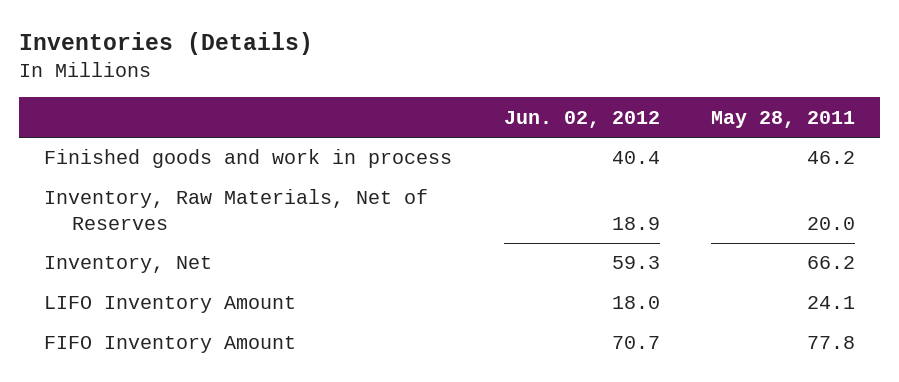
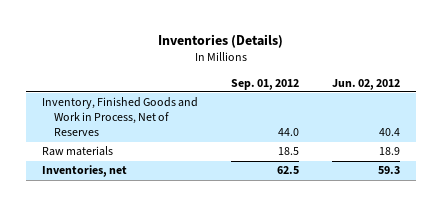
[710,110,855,128] May 28, 2011 -> none
none -> [230,78,299,90] Sep. 01, 2012
[44,296,297,314] LIFO Inventory Amount -> none
[44,336,297,354] FIFO Inventory Amount -> none
[44,149,453,169] Finished goods and work in process -> [42,97,199,137] Inventory, Finished Goods and Work in Process, Net of Reserves
[44,189,429,230] Inventory, Raw Materials, Net of Reserves -> [42,146,114,157] Raw materials
[44,256,213,274] Inventory, Net -> [42,165,128,178] Inventories, net

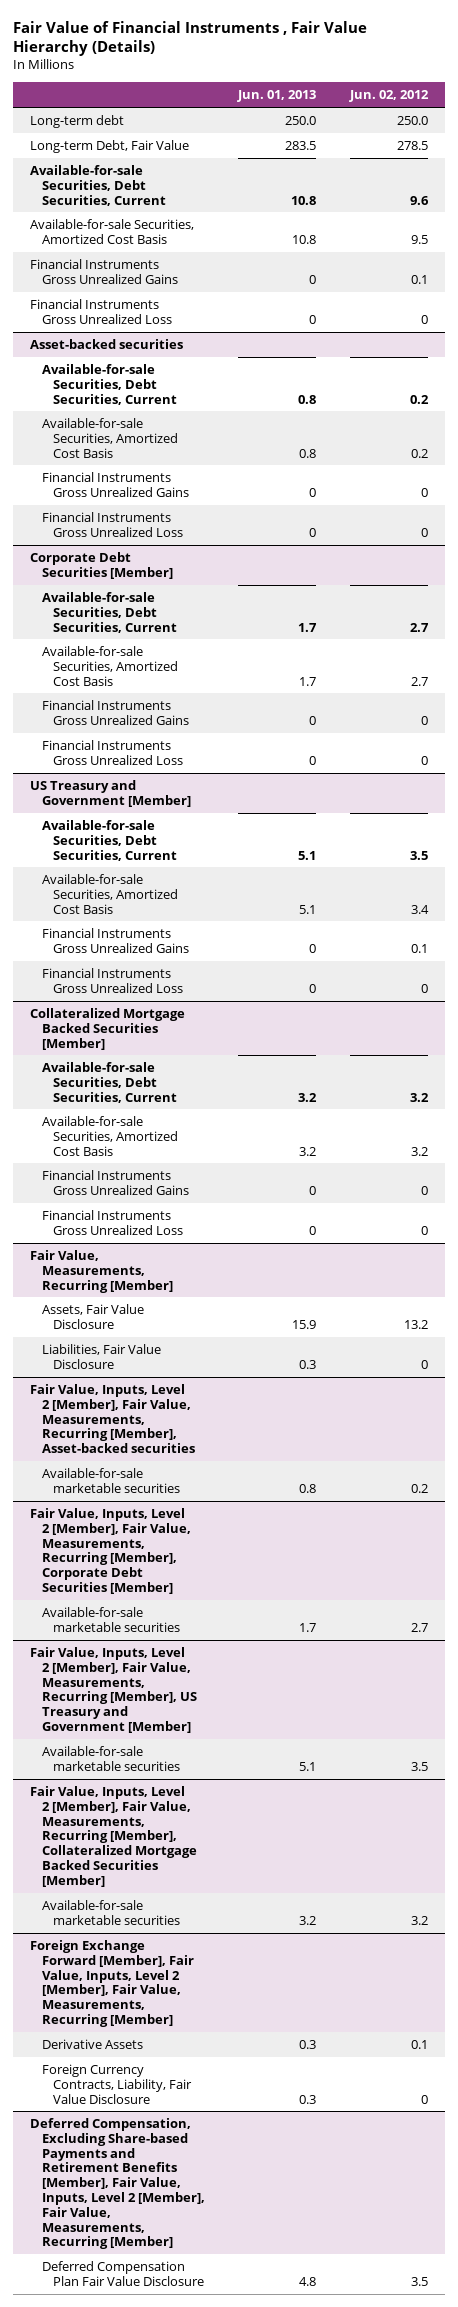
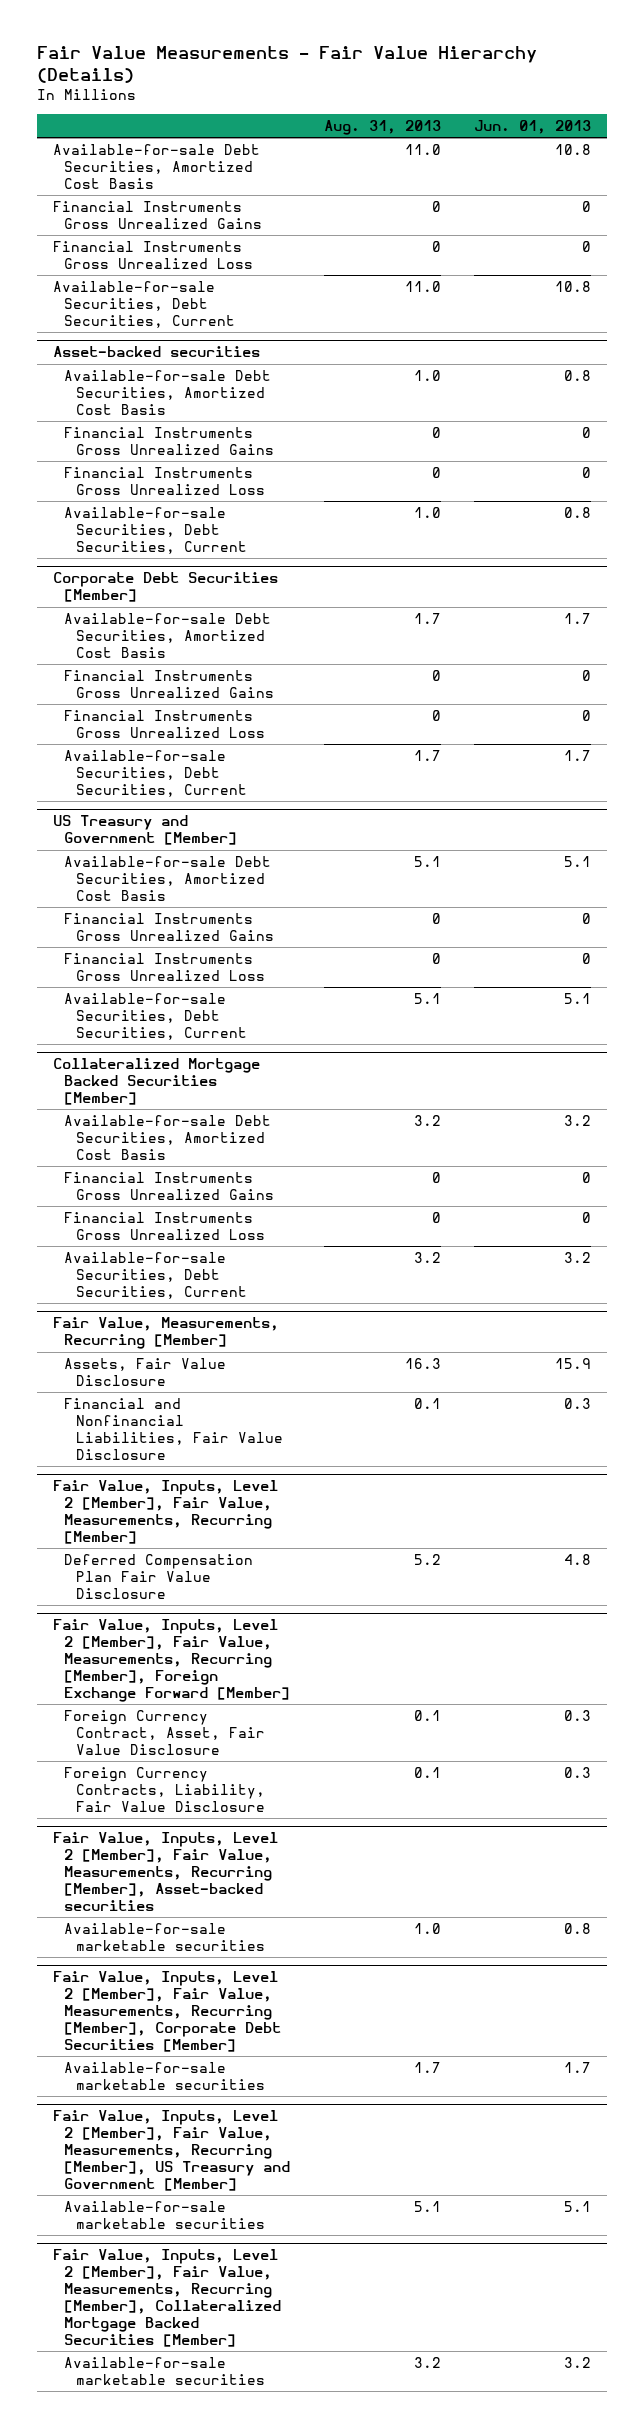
[13,20,368,57] Fair Value of Financial Instruments , Fair Value Hierarchy (Details) -> [36,45,537,83] Fair Value Measurements - Fair Value Hierarchy (Details)
[349,90,430,103] Jun. 02, 2012 -> none
none -> [323,120,441,136] Aug. 31, 2013
[30,114,125,128] Long-term debt -> none
[30,139,190,153] Long-term Debt, Fair Value -> none
[30,218,195,244] Available-for-sale Securities, Amortized Cost Basis -> [53,144,261,189] Available-for-sale Debt Securities, Amortized Cost Basis
[30,164,166,206] Available-for-sale Securities, Debt Securities, Current -> [53,281,236,328] Available-for-sale Securities, Debt Securities, Current
[41,417,179,458] Available-for-sale Securities, Amortized Cost Basis -> [64,370,272,415] Available-for-sale Debt Securities, Amortized Cost Basis
[41,363,178,405] Available-for-sale Securities, Debt Securities, Current -> [64,507,247,554] Available-for-sale Securities, Debt Securities, Current
[41,645,179,686] Available-for-sale Securities, Amortized Cost Basis -> [64,613,272,658] Available-for-sale Debt Securities, Amortized Cost Basis
[41,591,178,633] Available-for-sale Securities, Debt Securities, Current -> [64,750,247,797] Available-for-sale Securities, Debt Securities, Current
[41,873,179,914] Available-for-sale Securities, Amortized Cost Basis -> [64,856,272,901] Available-for-sale Debt Securities, Amortized Cost Basis
[41,819,178,861] Available-for-sale Securities, Debt Securities, Current -> [64,993,247,1040] Available-for-sale Securities, Debt Securities, Current
[41,1115,179,1156] Available-for-sale Securities, Amortized Cost Basis -> [64,1115,272,1160] Available-for-sale Debt Securities, Amortized Cost Basis
[41,1061,178,1103] Available-for-sale Securities, Debt Securities, Current -> [64,1252,247,1299] Available-for-sale Securities, Debt Securities, Current
[41,1343,161,1369] Liabilities, Fair Value Disclosure -> [64,1398,283,1460] Financial and Nonfinancial Liabilities, Fair Value Disclosure
none -> [53,1480,279,1544] Fair Value, Inputs, Level 2 [Member], Fair Value, Measurements, Recurring [Member]
none -> [64,1554,254,1599] Deferred Compensation Plan Fair Value Disclosure
none -> [53,1619,291,1702] Fair Value, Inputs, Level 2 [Member], Fair Value, Measurements, Recurring [Member], Foreign Exchange Forward [Member]
none -> [64,1710,265,1755] Foreign Currency Contract, Asset, Fair Value Disclosure
none -> [64,1767,265,1812] Foreign Currency Contracts, Liability, Fair Value Disclosure
[30,1939,194,2027] Foreign Exchange Forward [Member], Fair Value, Inputs, Level 2 [Member], Fair Value, Measurements, Recurring [Member] -> none
[41,2038,143,2049] Derivative Assets -> none
[41,2063,193,2104] Foreign Currency Contracts, Liability, Fair Value Disclosure -> none
[30,2117,205,2250] Deferred Compensation, Excluding Share-based Payments and Retirement Benefits [Member], Fair Value, Inputs, Level 2 [Member], Fair Value, Measurements, Recurring [Member] -> none
[41,2260,205,2286] Deferred Compensation Plan Fair Value Disclosure -> none

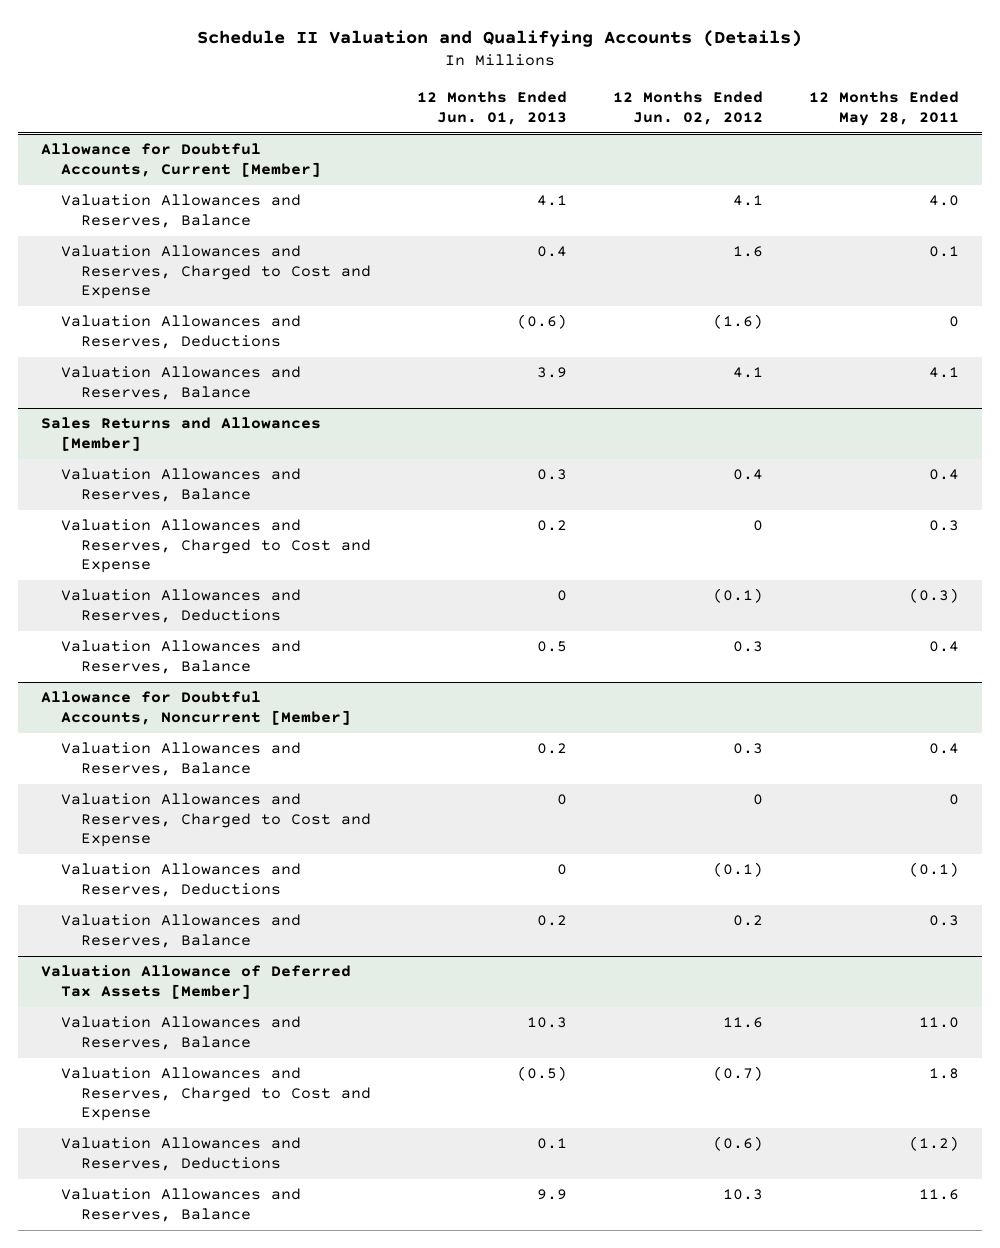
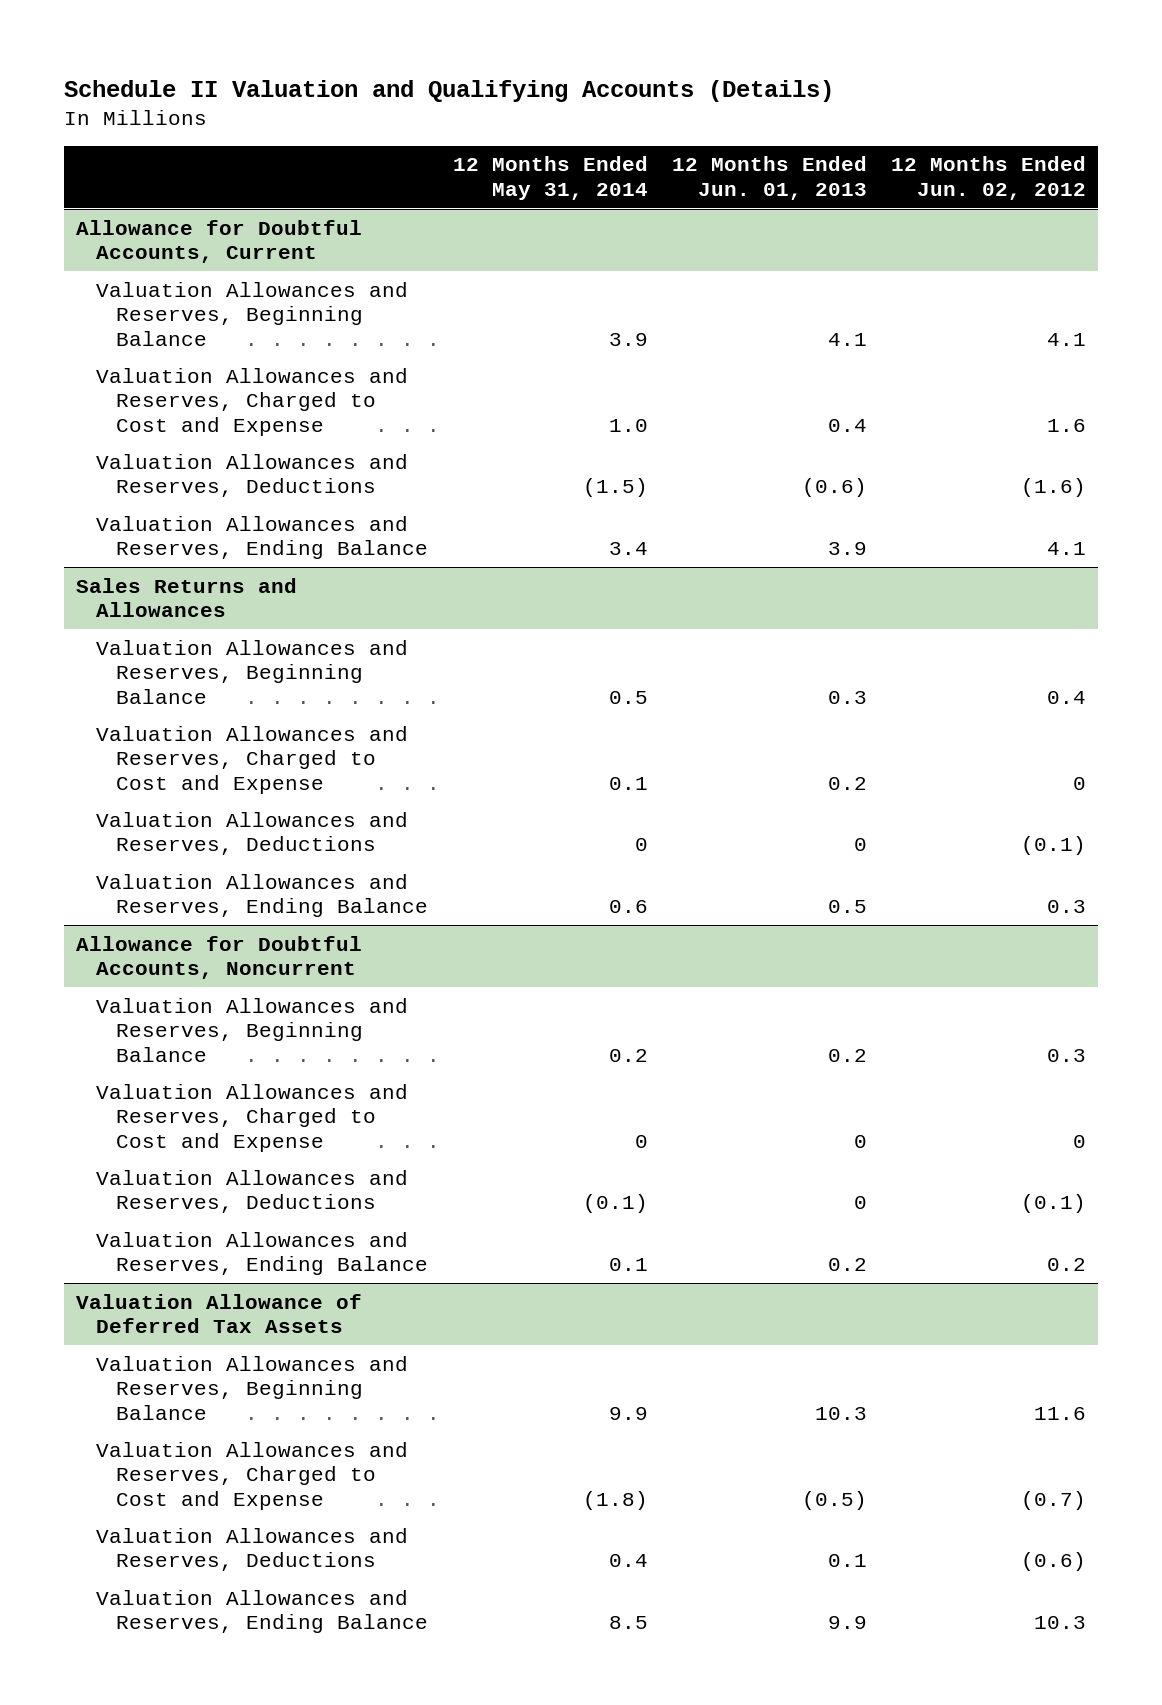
[809,91,960,126] 12 Months Ended May 28, 2011 -> none
none -> [452,156,648,200] 12 Months Ended May 31, 2014
[40,143,322,177] Allowance for Doubtful Accounts, Current [Member] -> [76,219,363,264] Allowance for Doubtful Accounts, Current
[61,194,302,228] Valuation Allowances and Reserves, Balance -> [96,281,409,346] Valuation Allowances and Reserves, Beginning Balance
[61,366,302,400] Valuation Allowances and Reserves, Balance -> [96,515,429,560] Valuation Allowances and Reserves, Ending Balance
[40,417,321,451] Sales Returns and Allowances [Member] -> [76,577,298,618] Sales Returns and Allowances
[61,468,302,502] Valuation Allowances and Reserves, Balance -> [96,639,409,704] Valuation Allowances and Reserves, Beginning Balance
[61,640,302,674] Valuation Allowances and Reserves, Balance -> [96,873,429,918] Valuation Allowances and Reserves, Ending Balance
[40,691,352,725] Allowance for Doubtful Accounts, Noncurrent [Member] -> [76,935,363,980] Allowance for Doubtful Accounts, Noncurrent
[61,742,302,776] Valuation Allowances and Reserves, Balance -> [96,997,409,1062] Valuation Allowances and Reserves, Beginning Balance
[61,914,302,948] Valuation Allowances and Reserves, Balance -> [96,1231,429,1276] Valuation Allowances and Reserves, Ending Balance
[40,965,351,999] Valuation Allowance of Deferred Tax Assets [Member] -> [76,1293,363,1334] Valuation Allowance of Deferred Tax Assets
[61,1016,302,1050] Valuation Allowances and Reserves, Balance -> [96,1355,409,1420] Valuation Allowances and Reserves, Beginning Balance
[61,1188,302,1222] Valuation Allowances and Reserves, Balance -> [96,1589,429,1634] Valuation Allowances and Reserves, Ending Balance

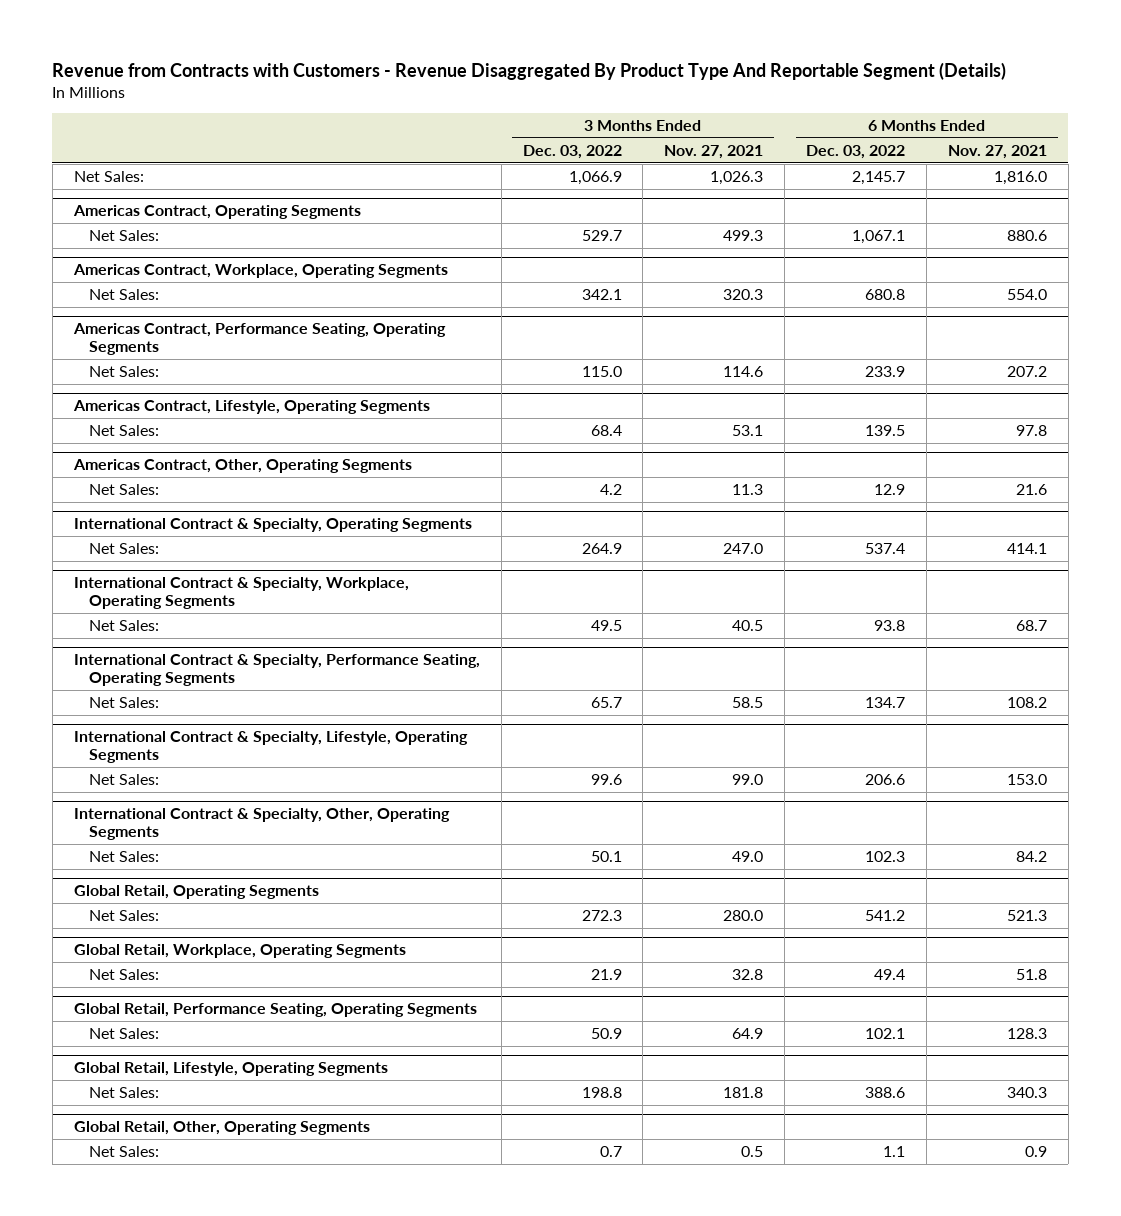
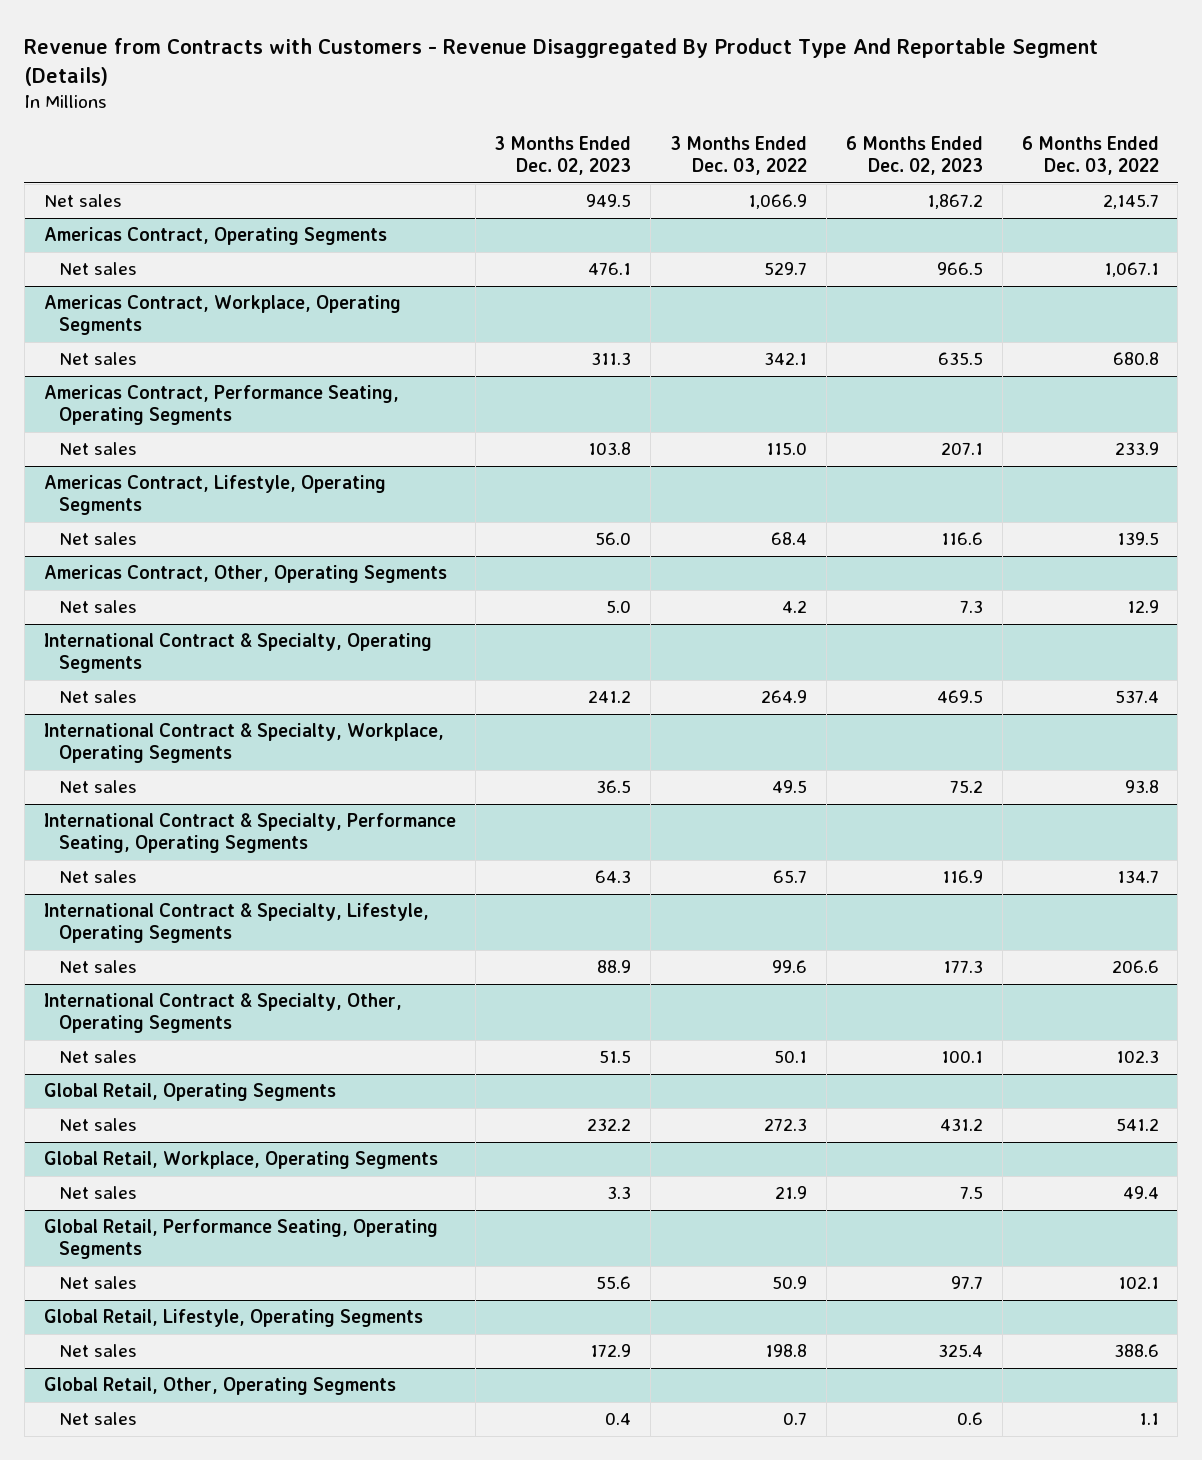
[664,145,764,160] Nov. 27, 2021 -> none
[948,145,1048,160] Nov. 27, 2021 -> none
none -> [494,136,632,176] 3 Months Ended Dec. 02, 2023
none -> [845,136,983,176] 6 Months Ended Dec. 02, 2023
[73,171,144,183] Net Sales: -> [43,194,122,208] Net sales
[88,230,159,242] Net Sales: -> [58,262,137,276] Net sales
[88,289,159,301] Net Sales: -> [58,352,137,366] Net sales
[88,366,159,378] Net Sales: -> [58,442,137,456] Net sales
[88,425,159,437] Net Sales: -> [58,532,137,546] Net sales
[88,484,159,496] Net Sales: -> [58,600,137,614] Net sales
[88,543,159,555] Net Sales: -> [58,690,137,704] Net sales
[88,620,159,632] Net Sales: -> [58,780,137,794] Net sales
[88,697,159,709] Net Sales: -> [58,870,137,884] Net sales
[88,774,159,786] Net Sales: -> [58,960,137,974] Net sales
[88,851,159,863] Net Sales: -> [58,1050,137,1064] Net sales
[88,910,159,922] Net Sales: -> [58,1118,137,1132] Net sales
[88,969,159,981] Net Sales: -> [58,1186,137,1200] Net sales
[88,1028,159,1040] Net Sales: -> [58,1276,137,1290] Net sales
[88,1087,159,1099] Net Sales: -> [58,1344,137,1358] Net sales
[88,1146,159,1158] Net Sales: -> [58,1412,137,1426] Net sales

